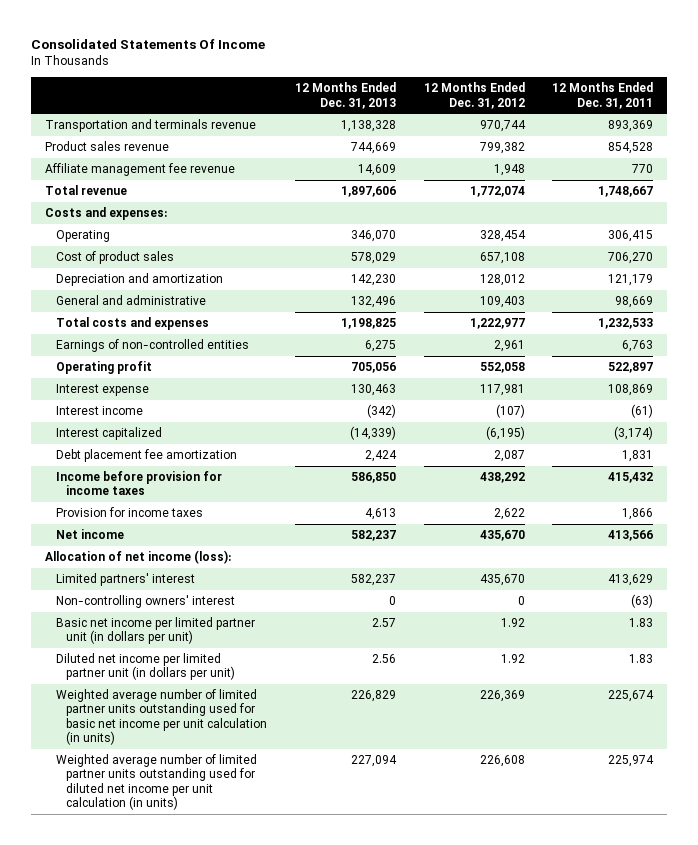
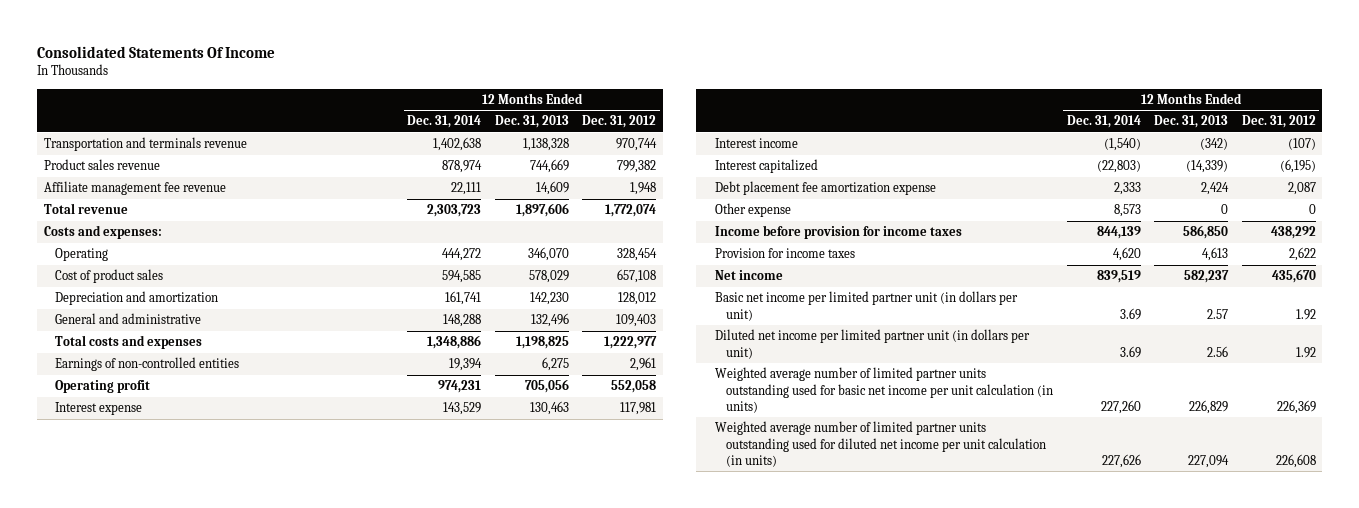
[552,82,654,109] 12 Months Ended Dec. 31, 2011 -> none
none -> [407,115,482,129] Dec. 31, 2014
[55,449,237,463] Debt placement fee amortization -> [714,181,936,196] Debt placement fee amortization expense
none -> [714,203,791,218] Other expense
[44,550,231,565] Allocation of net income (loss): -> none
[55,573,195,587] Limited partners' interest -> none
[55,595,235,609] Non-controlling owners' interest -> none

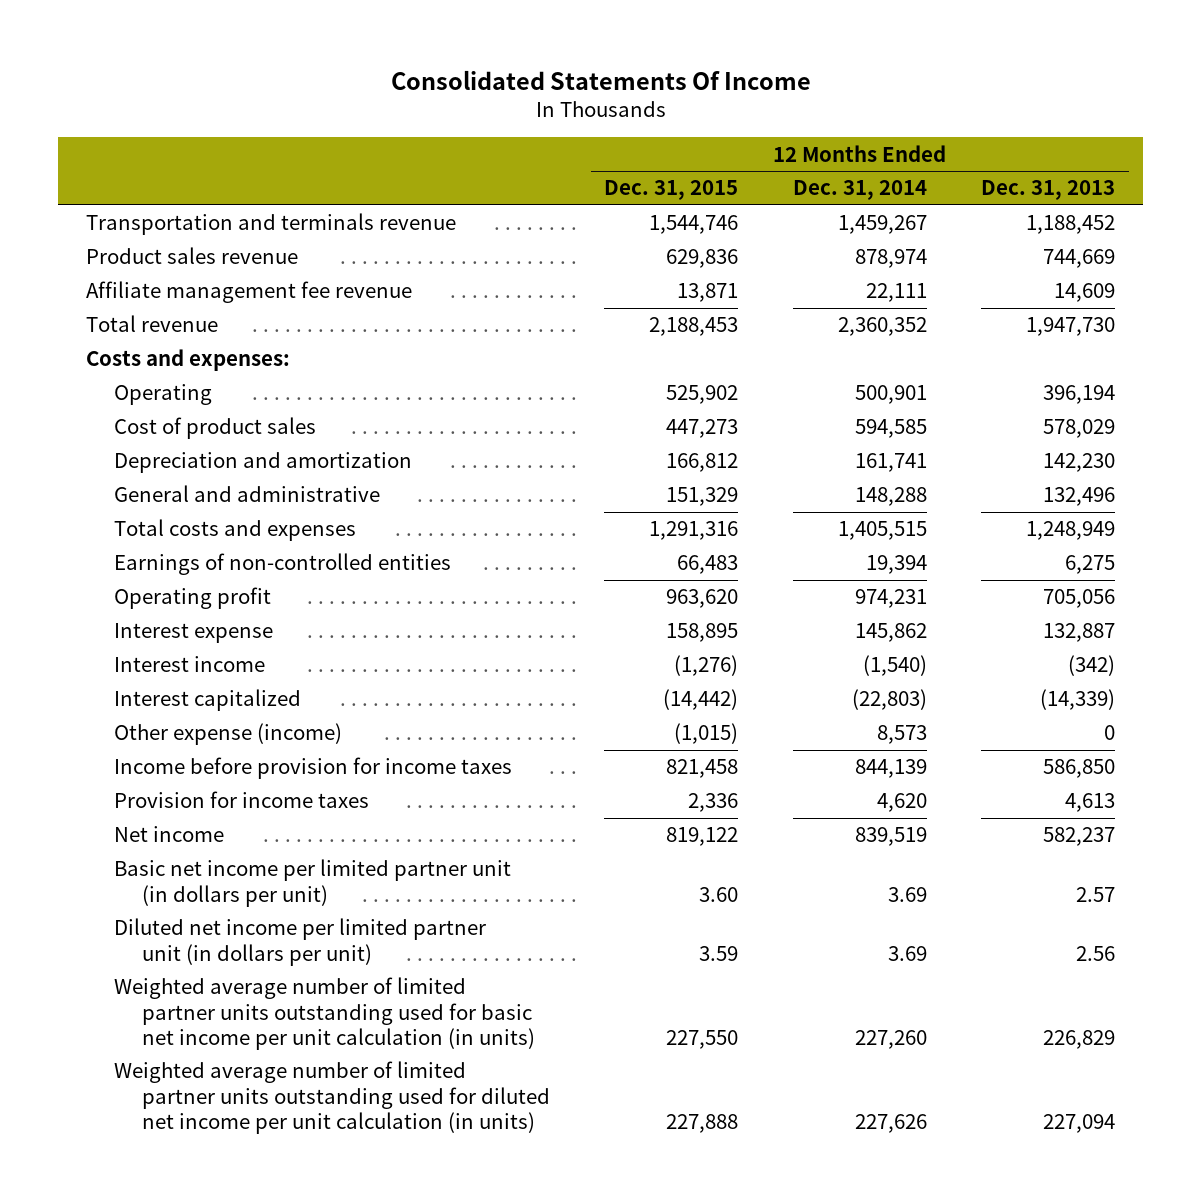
[582,115,657,129] Dec. 31, 2012 -> none
none -> [604,180,739,201] Dec. 31, 2015
[433,137,482,152] 1,402,638 -> [837,215,927,235] 1,459,267
[522,138,569,152] 1,138,328 -> [1026,215,1116,235] 1,188,452
[427,204,482,218] 2,303,723 -> [837,317,927,337] 2,360,352
[515,203,569,218] 1,897,606 -> [1026,317,1116,337] 1,947,730
[442,248,482,262] 444,272 -> [854,385,927,405] 500,901
[527,247,569,262] 346,070 -> [1043,385,1116,405] 396,194
[427,335,482,350] 1,348,886 -> [837,521,927,541] 1,405,515
[515,336,569,350] 1,198,825 -> [1026,521,1116,541] 1,248,949
[443,402,482,416] 143,529 -> [854,623,927,643] 145,862
[529,401,569,416] 130,463 -> [1043,623,1116,643] 132,887
[714,181,936,196] Debt placement fee amortization expense -> none
[714,203,791,218] Other expense -> [113,723,342,746] Other expense (income)

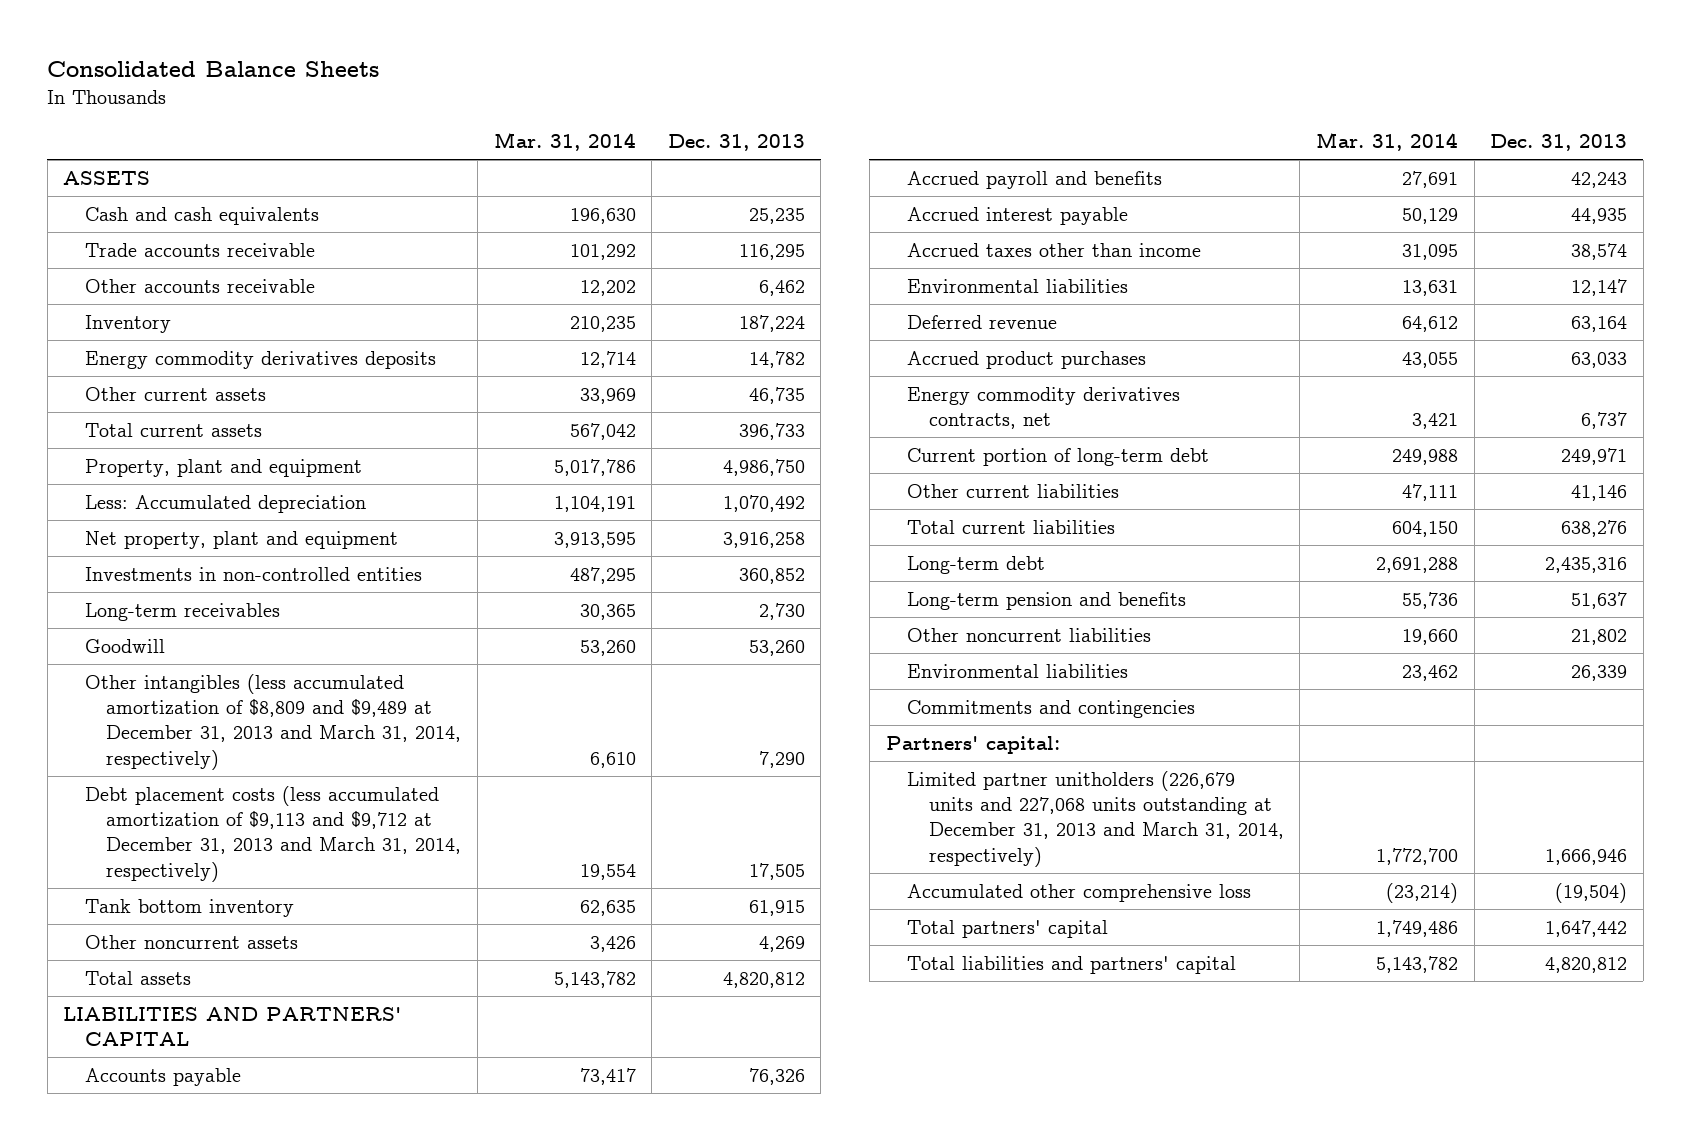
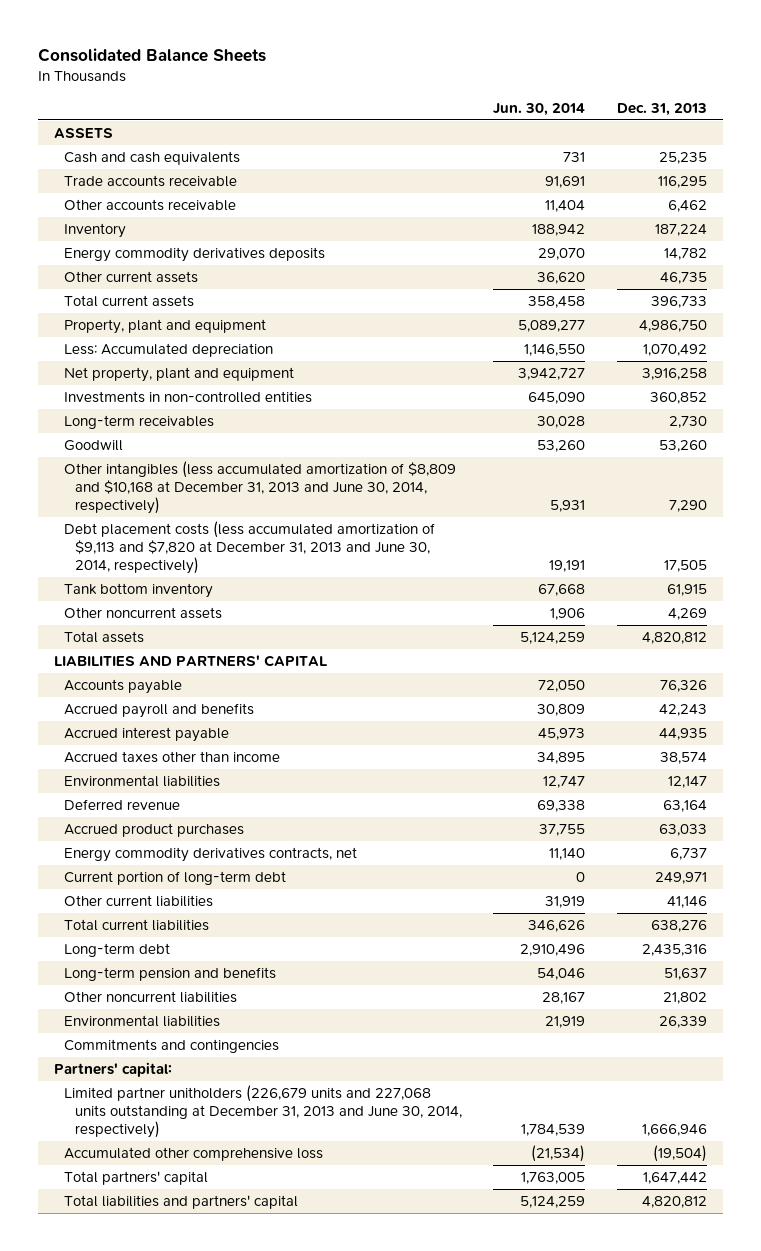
[493,131,636,151] Mar. 31, 2014 -> none
none -> [493,103,586,117] Jun. 30, 2014
[84,673,462,770] Other intangibles (less accumulated amortization of $8,809 and $9,489 at December 31, 2013 and March 31, 2014, respectively) -> [64,460,457,515] Other intangibles (less accumulated amortization of $8,809 and $10,168 at December 31, 2013 and June 30, 2014, respectively)
[84,785,462,882] Debt placement costs (less accumulated amortization of $9,113 and $9,712 at December 31, 2013 and March 31, 2014, respectively) -> [64,520,436,575] Debt placement costs (less accumulated amortization of $9,113 and $7,820 at December 31, 2013 and June 30, 2014, respectively)
[907,770,1284,867] Limited partner unitholders (226,679 units and 227,068 units outstanding at December 31, 2013 and March 31, 2014, respectively) -> [64,1084,462,1139] Limited partner unitholders (226,679 units and 227,068 units outstanding at December 31, 2013 and June 30, 2014, respectively)

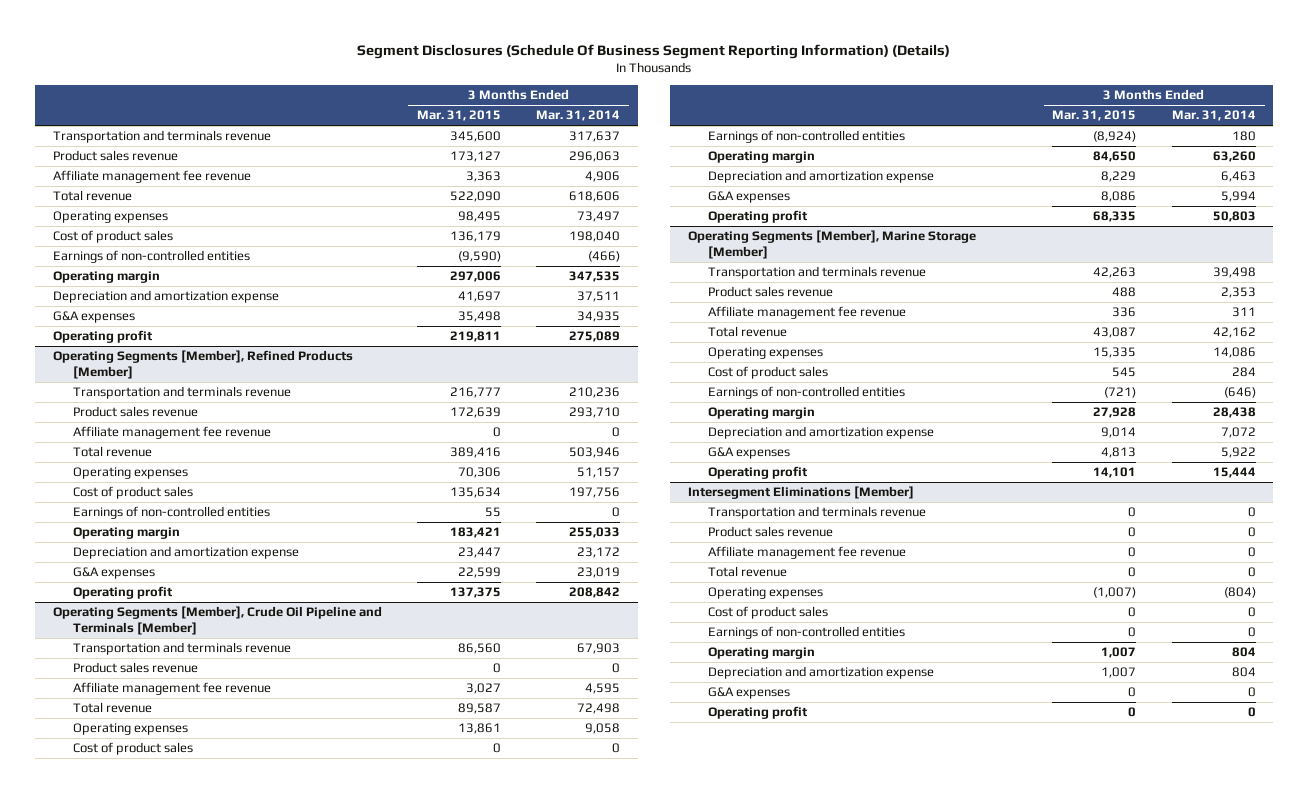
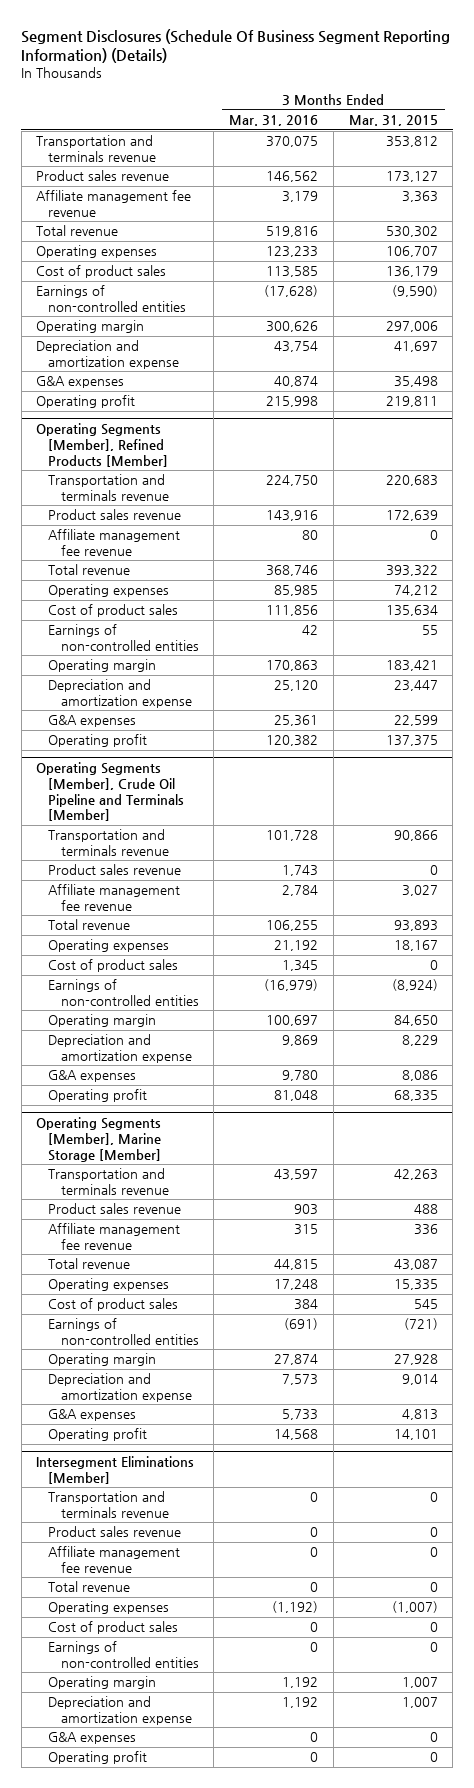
[536,110,621,122] Mar. 31, 2014 -> none
none -> [229,115,319,127] Mar. 31, 2016
[450,131,502,143] 345,600 -> [385,136,438,148] 353,812
[450,191,502,203] 522,090 -> [385,226,438,238] 530,302
[458,211,502,223] 98,495 -> [385,246,438,258] 106,707
[450,387,502,399] 216,777 -> [385,475,438,487] 220,683
[450,447,502,459] 389,416 -> [385,565,438,577] 393,322
[458,467,502,479] 70,306 -> [393,585,438,597] 74,212
[458,643,502,655] 86,560 -> [393,830,438,842] 90,866
[458,703,502,715] 89,587 -> [393,920,438,932] 93,893
[458,723,502,735] 13,861 -> [393,940,438,952] 18,167

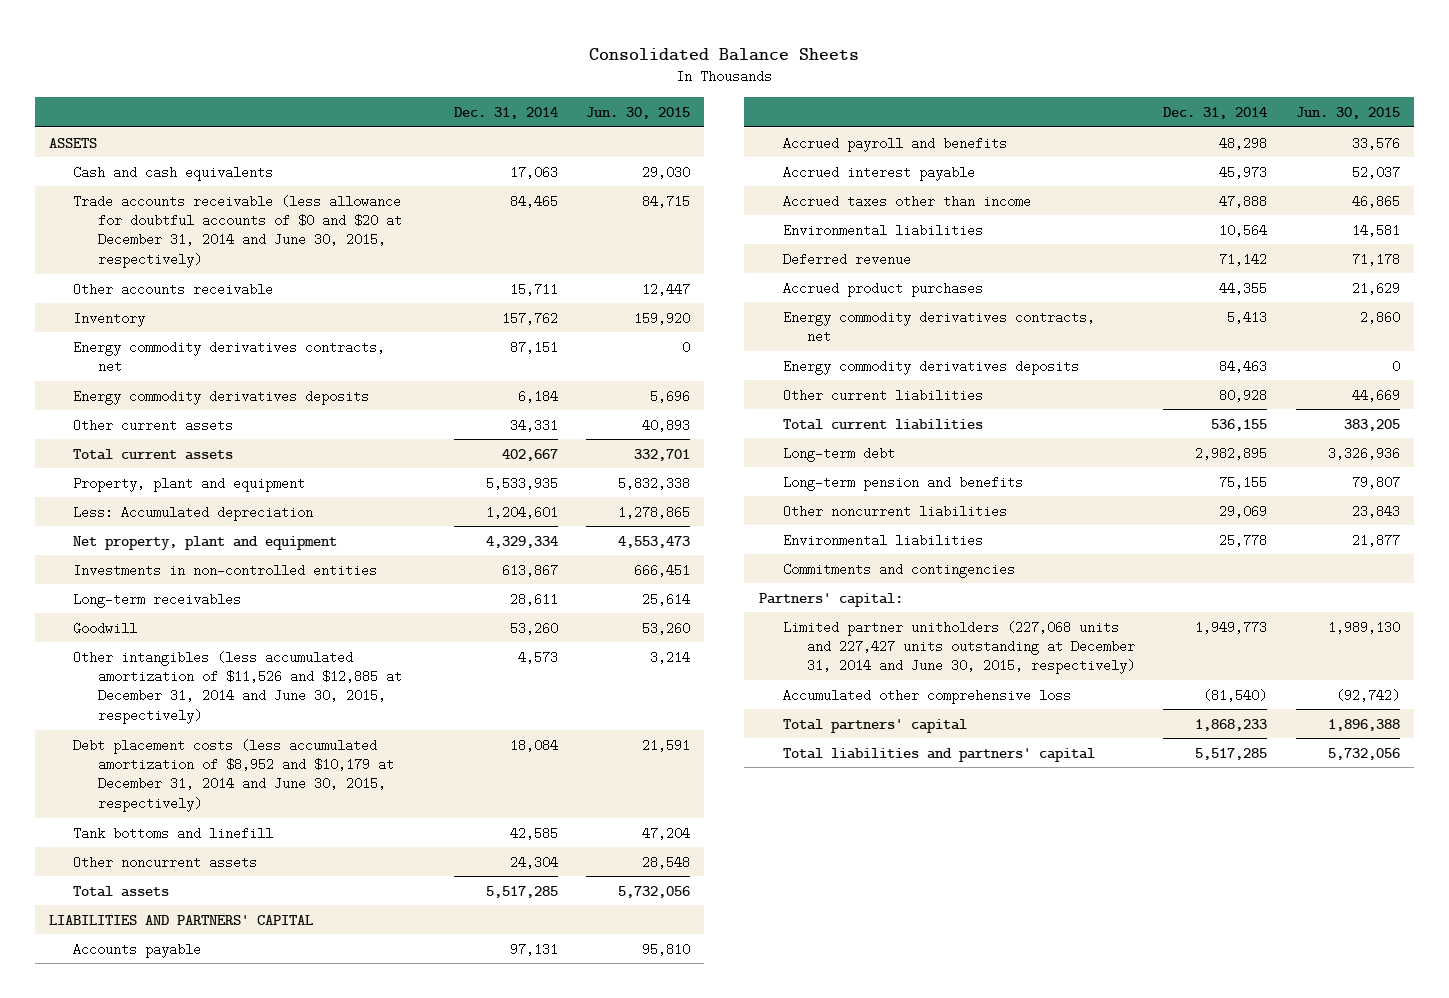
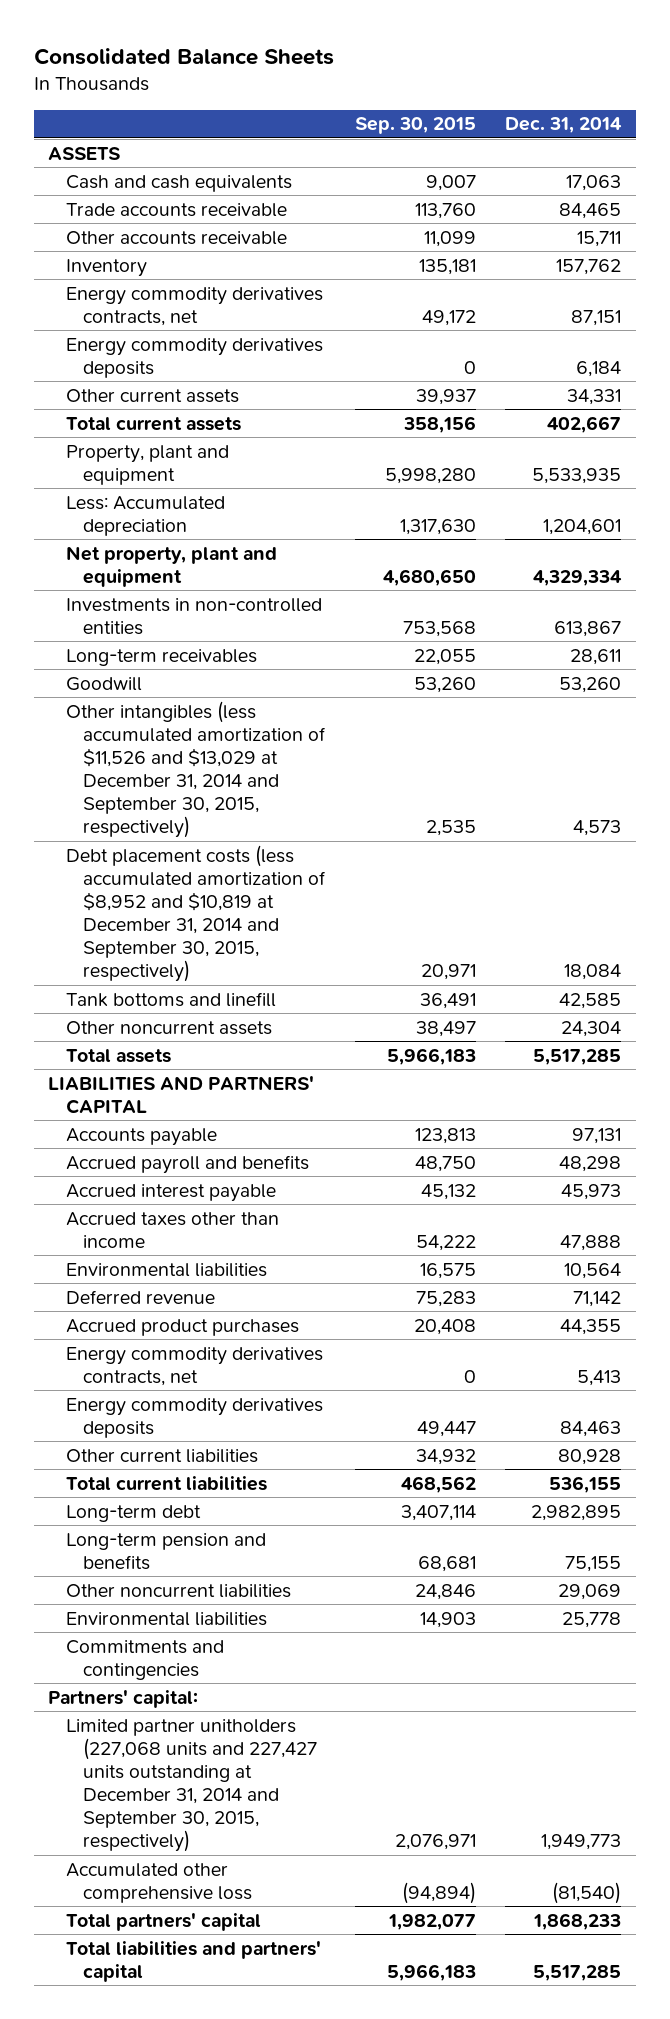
[586,107,691,120] Jun. 30, 2015 -> none
none -> [354,117,476,135] Sep. 30, 2015
[73,194,402,268] Trade accounts receivable (less allowance for doubtful accounts of $0 and $20 at December 31, 2014 and June 30, 2015, respectively) -> [65,202,287,217] Trade accounts receivable
[73,650,402,724] Other intangibles (less accumulated amortization of $11,526 and $12,885 at December 31, 2014 and June 30, 2015, respectively) -> [65,700,327,839] Other intangibles (less accumulated amortization of $11,526 and $13,029 at December 31, 2014 and September 30, 2015, respectively)
[73,738,394,812] Debt placement costs (less accumulated amortization of $8,952 and $10,179 at December 31, 2014 and June 30, 2015, respectively) -> [65,844,327,983] Debt placement costs (less accumulated amortization of $8,952 and $10,819 at December 31, 2014 and September 30, 2015, respectively)
[782,620,1136,675] Limited partner unitholders (227,068 units and 227,427 units outstanding at December 31, 2014 and June 30, 2015, respectively) -> [65,1718,318,1853] Limited partner unitholders (227,068 units and 227,427 units outstanding at December 31, 2014 and September 30, 2015, respectively)

